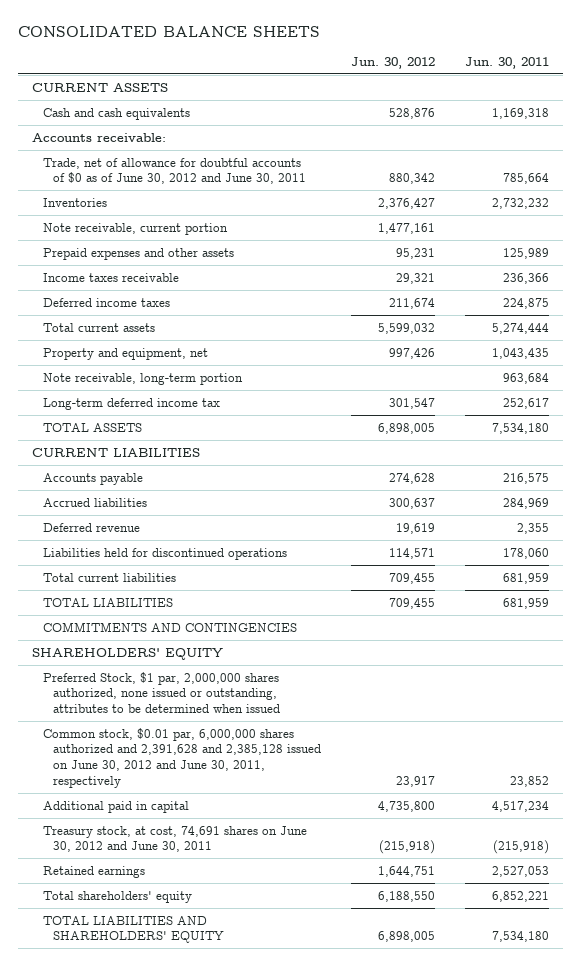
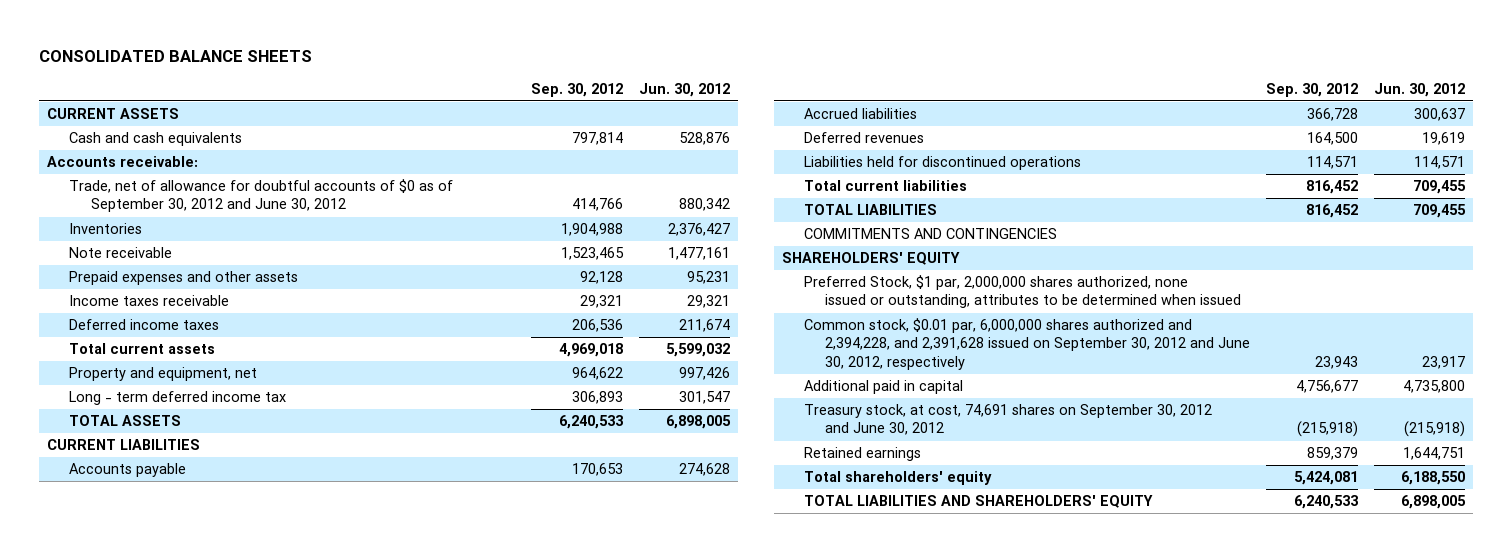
[464,56,549,69] Jun. 30, 2011 -> none
none -> [531,82,624,97] Sep. 30, 2012
[42,157,307,185] Trade, net of allowance for doubtful accounts of $0 as of June 30, 2012 and June 30, 2011 -> [68,179,453,213] Trade, net of allowance for doubtful accounts of $0 as of September 30, 2012 and June 30, 2012
[42,222,228,235] Note receivable, current portion -> [68,247,172,259] Note receivable
[42,372,243,385] Note receivable, long-term portion -> none
[42,397,220,410] Long-term deferred income tax -> [68,391,286,406] Long - term deferred income tax
[42,522,140,532] Deferred revenue -> [803,132,924,144] Deferred revenues
[42,727,322,788] Common stock, $0.01 par, 6,000,000 shares authorized and 2,391,628 and 2,385,128 issued on June 30, 2012 and June 30, 2011, respectively -> [803,318,1251,370] Common stock, $0.01 par, 6,000,000 shares authorized and 2,394,228, and 2,391,628 issued on September 30, 2012 and June 30, 2012, respectively
[42,825,307,853] Treasury stock, at cost, 74,691 shares on June 30, 2012 and June 30, 2011 -> [803,404,1212,436] Treasury stock, at cost, 74,691 shares on September 30, 2012 and June 30, 2012

